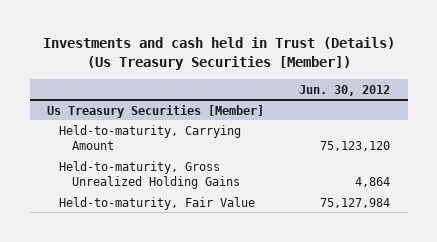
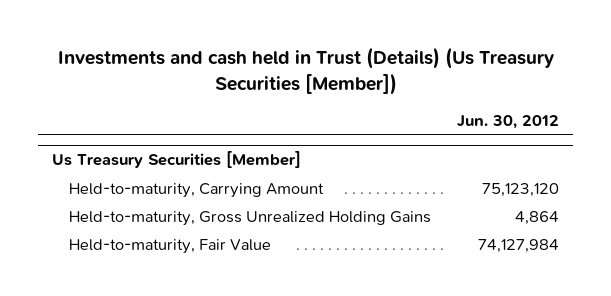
[320,197,391,208] 75,127,984 -> [478,238,560,253] 74,127,984

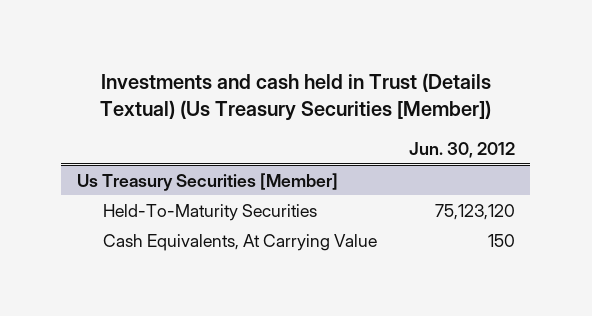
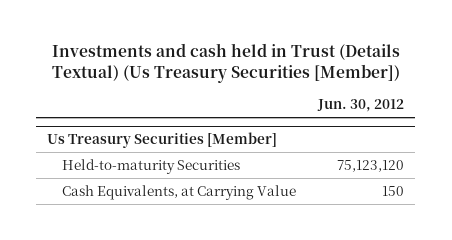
[103,203,318,221] Held-To-Maturity Securities -> [61,158,240,174] Held-to-maturity Securities
[103,233,378,251] Cash Equivalents, At Carrying Value -> [61,184,296,200] Cash Equivalents, at Carrying Value

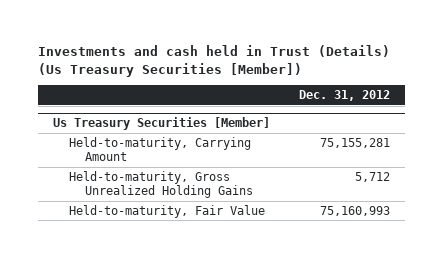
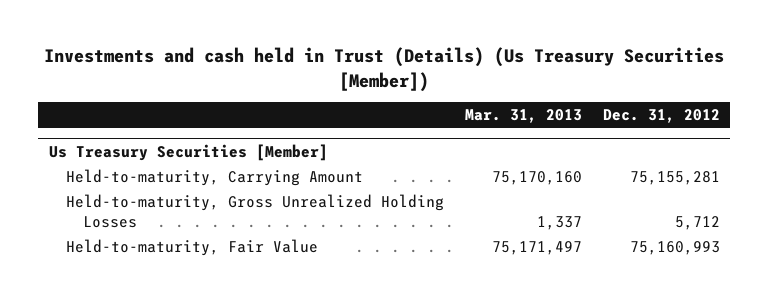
none -> [464,109,582,124] Mar. 31, 2013
[69,170,254,199] Held-to-maturity, Gross Unrealized Holding Gains -> [65,194,444,228] Held-to-maturity, Gross Unrealized Holding Losses

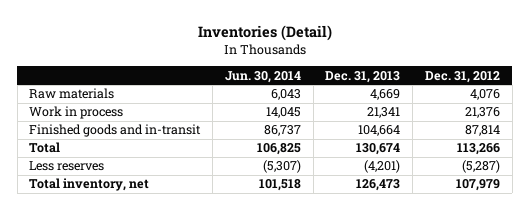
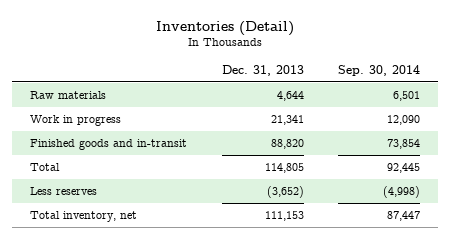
[224,70,301,83] Jun. 30, 2014 -> none
[424,70,500,83] Dec. 31, 2012 -> none
none -> [338,64,421,76] Sep. 30, 2014
[370,89,401,101] 4,669 -> [276,90,304,101] 4,644
[29,106,124,120] Work in process -> [29,114,121,126] Work in progress
[358,125,401,137] 104,664 -> [270,138,304,149] 88,820
[356,143,401,156] 130,674 -> [264,162,304,173] 114,805
[364,160,401,174] (4,201) -> [266,185,304,198] (3,652)
[356,179,401,192] 126,473 -> [264,210,304,221] 111,153

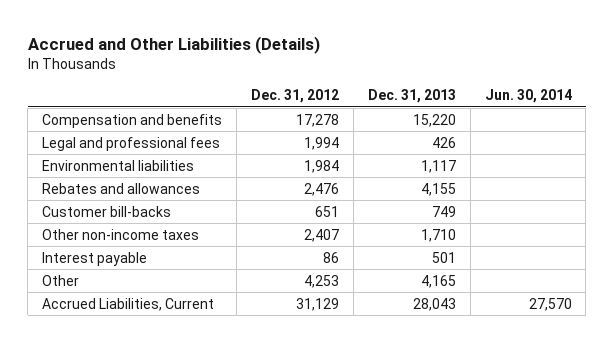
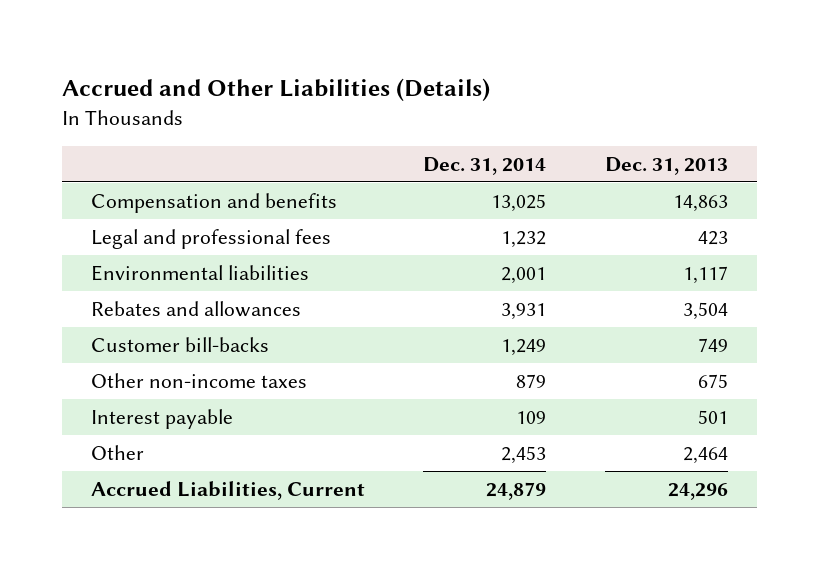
[251,89,340,104] Dec. 31, 2012 -> none
[484,89,572,104] Jun. 30, 2014 -> none
none -> [423,156,547,175] Dec. 31, 2014
[412,113,456,127] 15,220 -> [672,194,728,212] 14,863
[431,136,456,148] 426 -> [697,230,728,245] 423
[420,182,456,196] 4,155 -> [682,301,728,320] 3,504
[420,228,456,242] 1,710 -> [697,373,728,388] 675
[420,274,456,288] 4,165 -> [682,446,728,464] 2,464
[412,297,456,311] 28,043 -> [667,482,728,500] 24,296

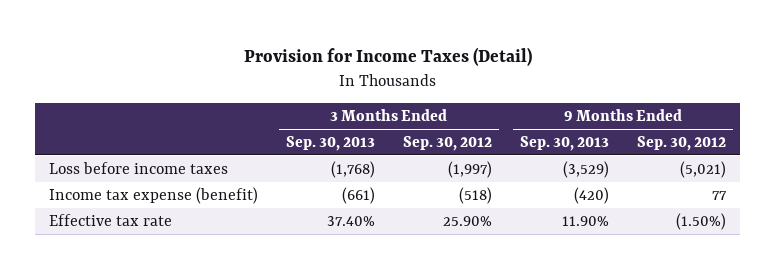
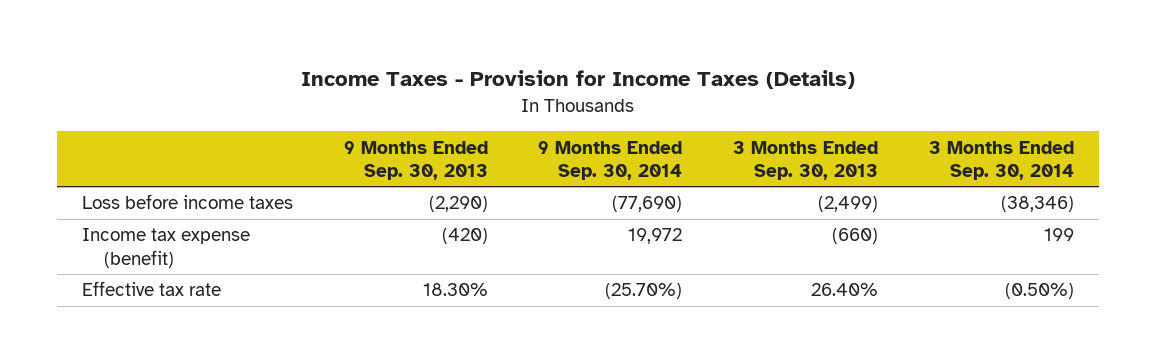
[243,47,532,67] Provision for Income Taxes (Detail) -> [300,70,855,90] Income Taxes - Provision for Income Taxes (Details)
[403,135,493,151] Sep. 30, 2012 -> none
[637,135,727,151] Sep. 30, 2012 -> none
none -> [538,140,683,180] 9 Months Ended Sep. 30, 2014
none -> [928,140,1074,180] 3 Months Ended Sep. 30, 2014
[331,160,376,178] (1,768) -> [818,196,879,213] (2,499)
[563,160,610,178] (3,529) -> [428,196,488,213] (2,290)
[342,186,376,204] (661) -> [832,228,879,245] (660)
[327,215,376,226] 37.40% -> [811,283,879,297] 26.40%
[562,215,610,226] 11.90% -> [422,283,488,297] 18.30%

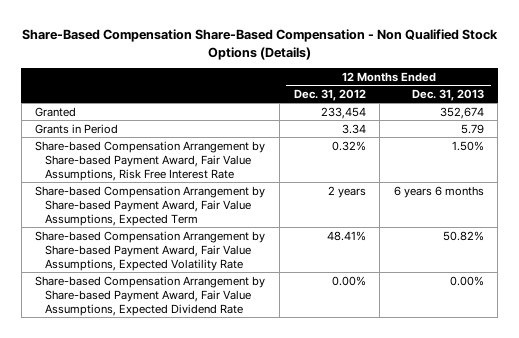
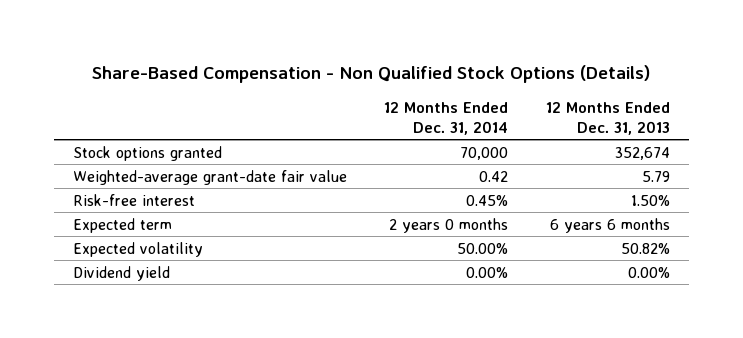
[21,28,498,60] Share-Based Compensation Share-Based Compensation - Non Qualified Stock Options (Details) -> [92,65,651,84] Share-Based Compensation - Non Qualified Stock Options (Details)
[293,88,366,101] Dec. 31, 2012 -> none
none -> [384,101,509,135] 12 Months Ended Dec. 31, 2014
[35,106,77,117] Granted -> [72,145,222,161] Stock options granted
[35,123,119,134] Grants in Period -> [72,169,347,185] Weighted-average grant-date fair value
[35,140,266,181] Share-based Compensation Arrangement by Share-based Payment Award, Fair Value Assumptions, Risk Free Interest Rate -> [72,193,195,206] Risk-free interest
[35,185,266,226] Share-based Compensation Arrangement by Share-based Payment Award, Fair Value Assumptions, Expected Term -> [72,217,172,233] Expected term
[35,230,266,271] Share-based Compensation Arrangement by Share-based Payment Award, Fair Value Assumptions, Expected Volatility Rate -> [72,241,203,257] Expected volatility
[35,275,266,316] Share-based Compensation Arrangement by Share-based Payment Award, Fair Value Assumptions, Expected Dividend Rate -> [72,265,170,281] Dividend yield

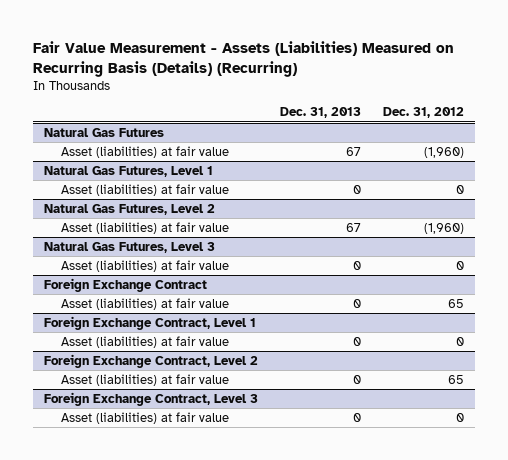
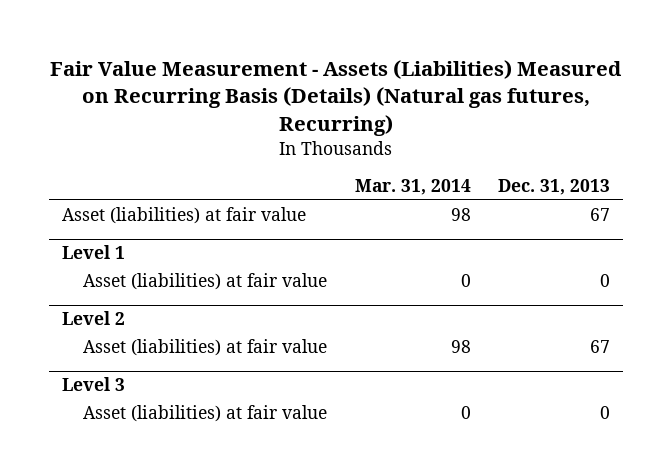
[33,40,455,77] Fair Value Measurement - Assets (Liabilities) Measured on Recurring Basis (Details) (Recurring) -> [50,60,623,136] Fair Value Measurement - Assets (Liabilities) Measured on Recurring Basis (Details) (Natural gas futures, Recurring)
[382,107,464,119] Dec. 31, 2012 -> none
none -> [354,179,471,196] Mar. 31, 2014
[44,127,165,137] Natural Gas Futures -> none
[44,165,214,177] Natural Gas Futures, Level 1 -> none
none -> [62,245,126,260] Level 1
[44,203,216,215] Natural Gas Futures, Level 2 -> none
none -> [62,311,126,326] Level 2
[44,241,216,253] Natural Gas Futures, Level 3 -> none
[61,259,230,272] Asset (liabilities) at fair value -> none
[44,277,208,292] Foreign Exchange Contract -> none
[61,297,230,310] Asset (liabilities) at fair value -> none
[44,315,257,330] Foreign Exchange Contract, Level 1 -> none
[61,335,230,348] Asset (liabilities) at fair value -> none
[44,353,259,368] Foreign Exchange Contract, Level 2 -> none
[61,373,230,386] Asset (liabilities) at fair value -> none
[44,391,259,406] Foreign Exchange Contract, Level 3 -> none
none -> [62,377,126,392] Level 3

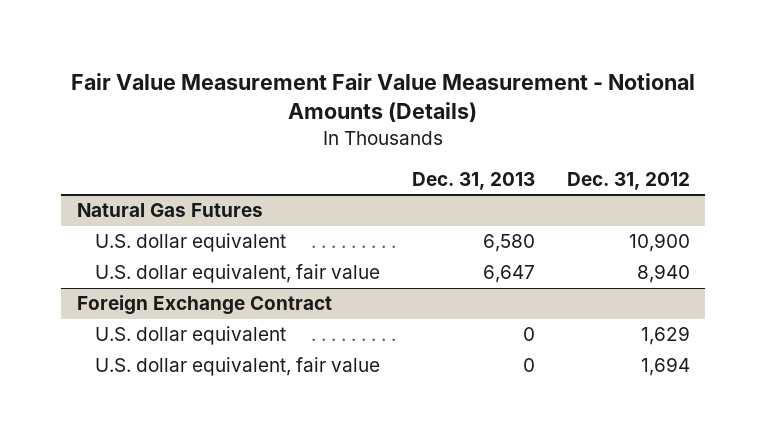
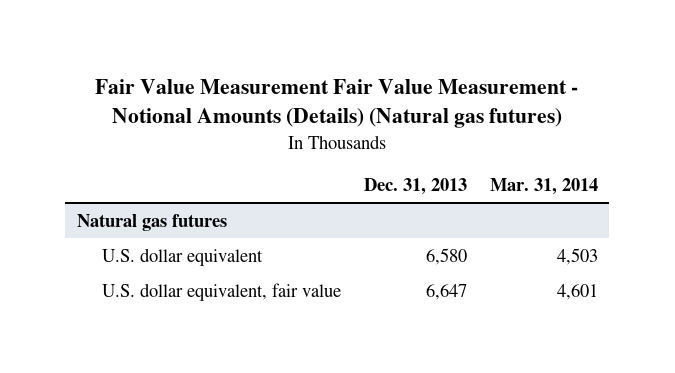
[71,73,696,123] Fair Value Measurement Fair Value Measurement - Notional Amounts (Details) -> [95,79,579,129] Fair Value Measurement Fair Value Measurement - Notional Amounts (Details) (Natural gas futures)
[566,172,690,191] Dec. 31, 2012 -> none
none -> [489,178,598,196] Mar. 31, 2014
[76,203,263,218] Natural Gas Futures -> [76,213,227,231] Natural gas futures
[76,295,332,316] Foreign Exchange Contract -> none
[95,326,287,346] U.S. dollar equivalent -> none
[95,357,381,377] U.S. dollar equivalent, fair value -> none

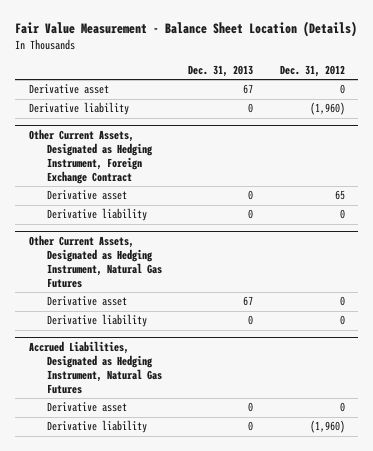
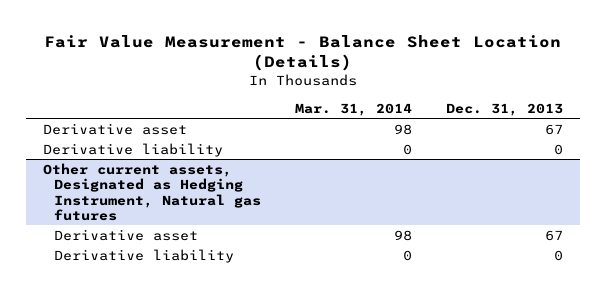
[279,64,345,77] Dec. 31, 2012 -> none
none -> [295,102,413,116] Mar. 31, 2014
[28,128,153,185] Other Current Assets, Designated as Hedging Instrument, Foreign Exchange Contract -> none
[46,190,127,201] Derivative asset -> none
[46,208,147,222] Derivative liability -> none
[28,234,162,289] Other Current Assets, Designated as Hedging Instrument, Natural Gas Futures -> [43,162,262,222] Other current assets, Designated as Hedging Instrument, Natural gas futures
[28,340,162,395] Accrued Liabilities, Designated as Hedging Instrument, Natural Gas Futures -> none
[46,402,127,413] Derivative asset -> none
[46,420,147,434] Derivative liability -> none

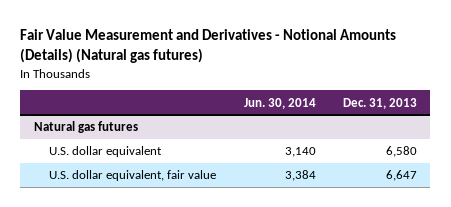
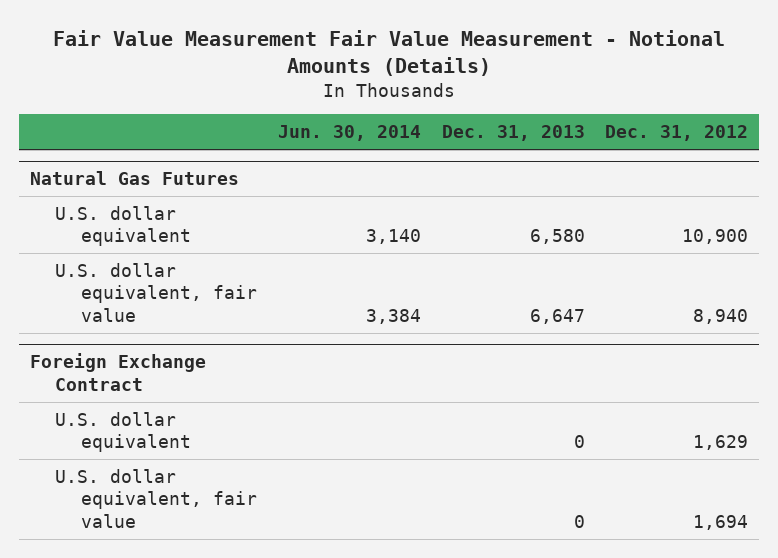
[20,29,397,64] Fair Value Measurement and Derivatives - Notional Amounts (Details) (Natural gas futures) -> [53,30,726,77] Fair Value Measurement Fair Value Measurement - Notional Amounts (Details)
none -> [605,125,749,142] Dec. 31, 2012
[33,121,138,134] Natural gas futures -> [29,171,239,186] Natural Gas Futures
none -> [29,353,206,391] Foreign Exchange Contract
none -> [55,411,192,453] U.S. dollar equivalent
none -> [55,468,258,528] U.S. dollar equivalent, fair value

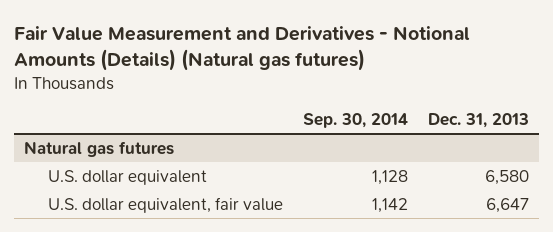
[53,30,726,77] Fair Value Measurement Fair Value Measurement - Notional Amounts (Details) -> [13,25,470,71] Fair Value Measurement and Derivatives - Notional Amounts (Details) (Natural gas futures)
[277,125,421,142] Jun. 30, 2014 -> none
[605,125,749,142] Dec. 31, 2012 -> none
none -> [302,113,408,129] Sep. 30, 2014
[29,171,239,186] Natural Gas Futures -> [23,140,174,157] Natural gas futures
[29,353,206,391] Foreign Exchange Contract -> none
[55,411,192,453] U.S. dollar equivalent -> none
[55,468,258,528] U.S. dollar equivalent, fair value -> none

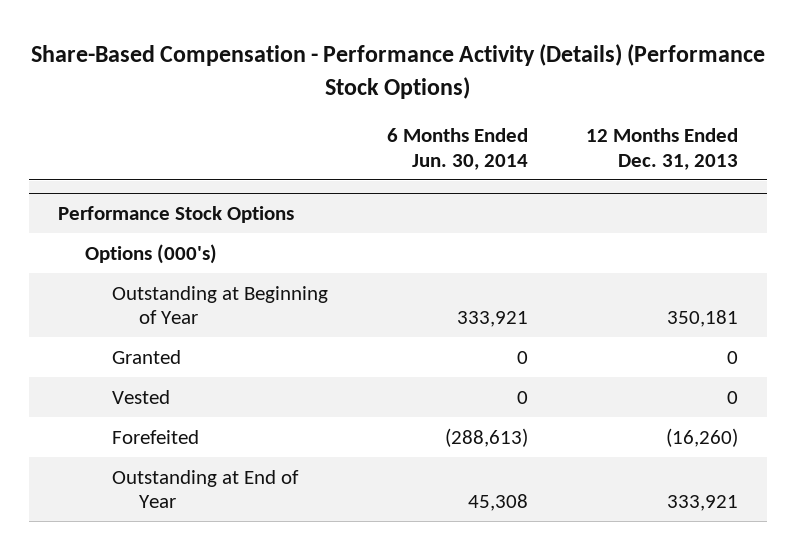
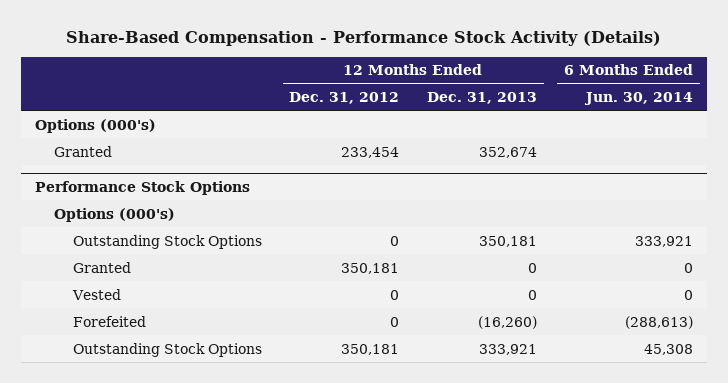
[31,43,766,99] Share-Based Compensation - Performance Activity (Details) (Performance Stock Options) -> [66,30,662,46] Share-Based Compensation - Performance Stock Activity (Details)
none -> [289,92,400,105] Dec. 31, 2012
none -> [34,118,156,133] Options (000's)
none -> [53,145,112,157] Granted
[112,285,329,324] Outstanding at Beginning of Year -> [72,234,262,249] Outstanding Stock Options
[112,469,300,508] Outstanding at End of Year -> [72,342,262,357] Outstanding Stock Options

